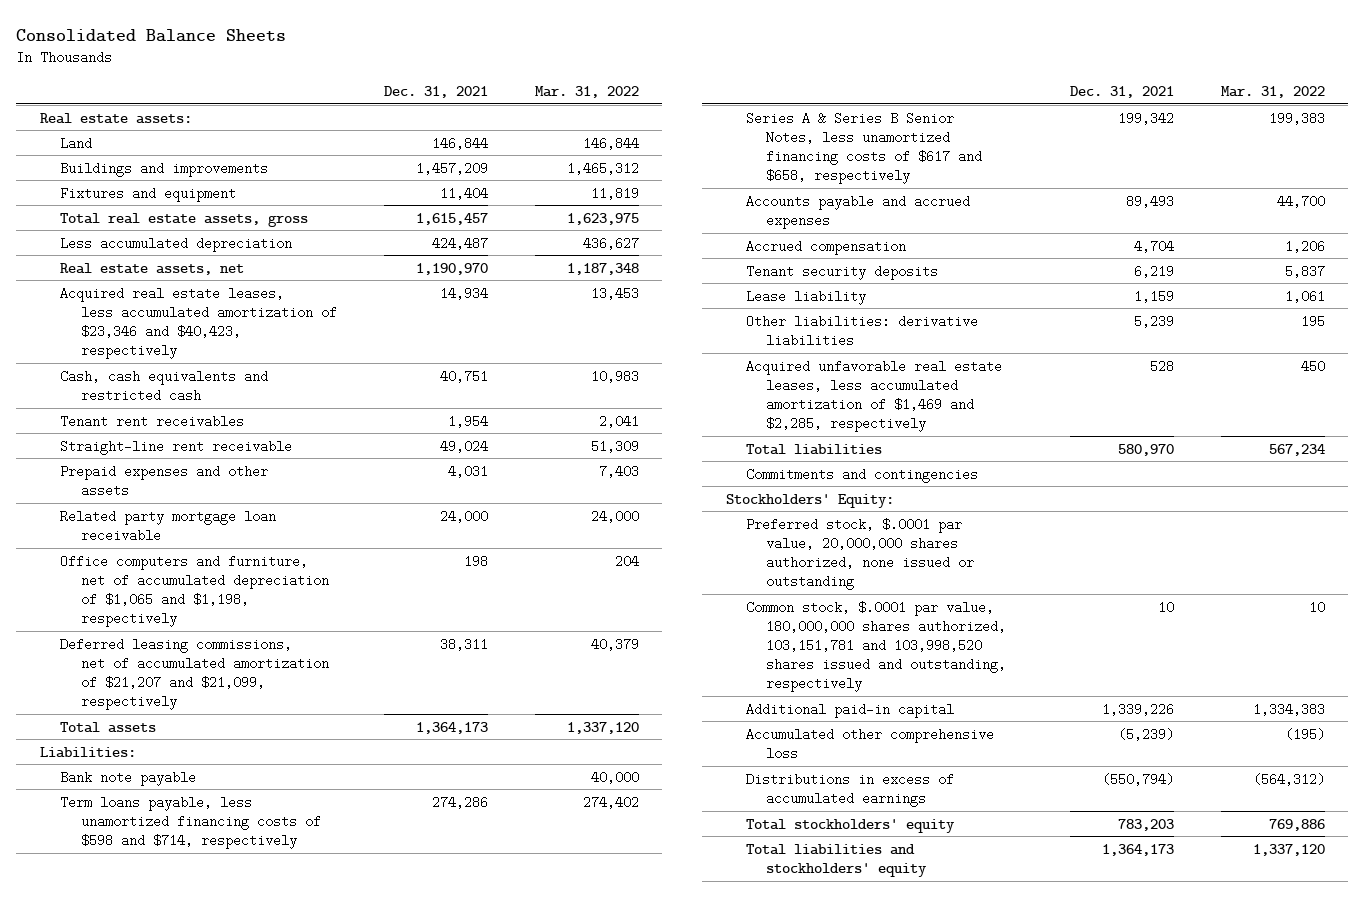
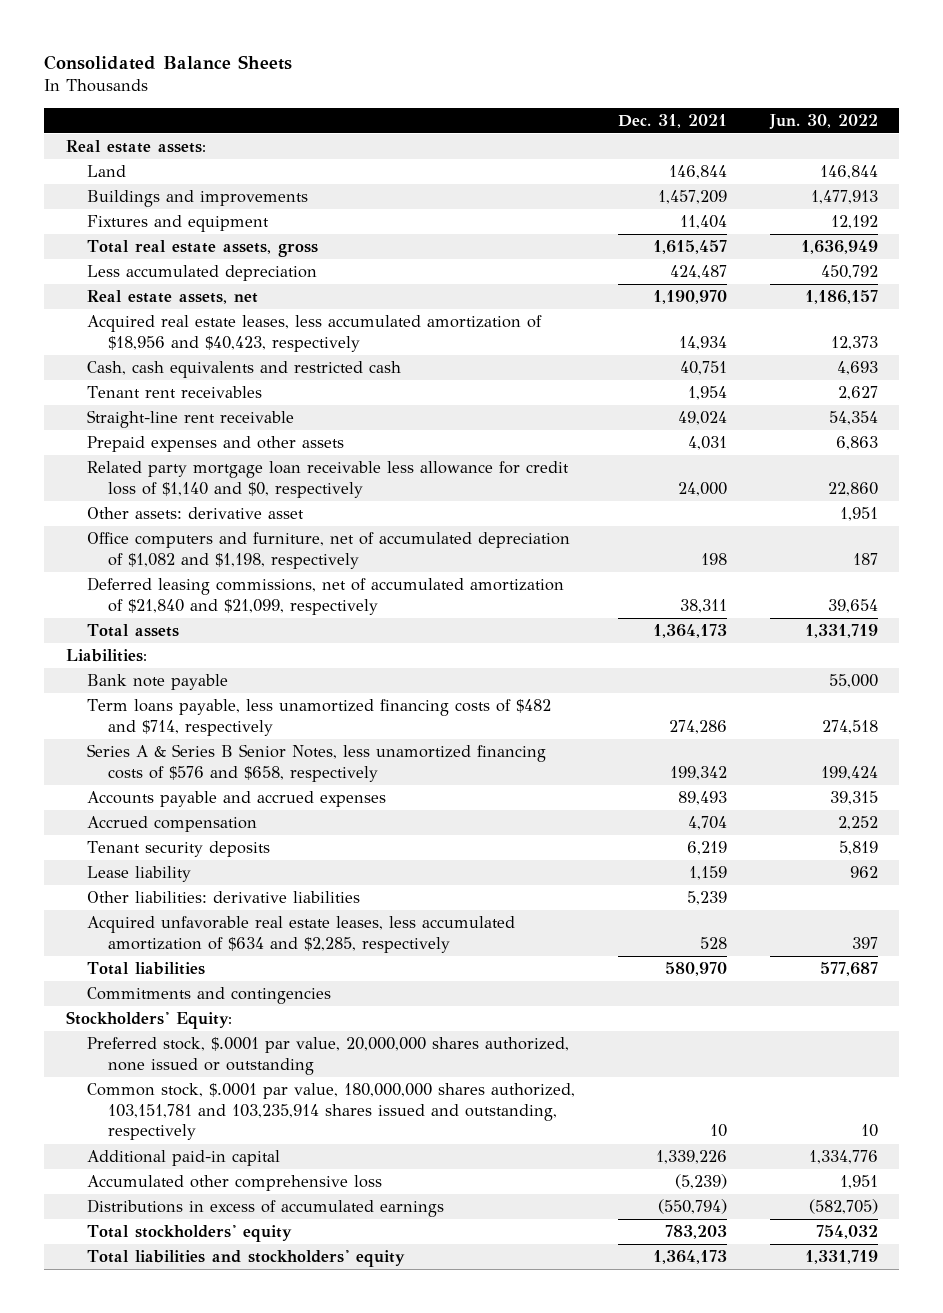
[534,86,639,99] Mar. 31, 2022 -> none
none -> [768,113,878,129] Jun. 30, 2022
[60,286,337,360] Acquired real estate leases, less accumulated amortization of $23,346 and $40,423, respectively -> [86,315,542,352] Acquired real estate leases, less accumulated amortization of $18,956 and $40,423, respectively
[60,509,277,542] Related party mortgage loan receivable -> none
none -> [86,461,569,498] Related party mortgage loan receivable less allowance for credit loss of $1,140 and $0, respectively
none -> [86,507,304,520] Other assets: derivative asset
[60,554,329,628] Office computers and furniture, net of accumulated depreciation of $1,065 and $1,198, respectively -> [86,532,570,569] Office computers and furniture, net of accumulated depreciation of $1,082 and $1,198, respectively
[60,637,329,711] Deferred leasing commissions, net of accumulated amortization of $21,207 and $21,099, respectively -> [86,577,564,615] Deferred leasing commissions, net of accumulated amortization of $21,840 and $21,099, respectively
[60,795,321,850] Term loans payable, less unamortized financing costs of $598 and $714, respectively -> [86,699,551,736] Term loans payable, less unamortized financing costs of $482 and $714, respectively
[746,111,983,185] Series A & Series B Senior Notes, less unamortized financing costs of $617 and $658, respectively -> [86,744,546,782] Series A & Series B Senior Notes, less unamortized financing costs of $576 and $658, respectively
[746,359,1003,433] Acquired unfavorable real estate leases, less accumulated amortization of $1,469 and $2,285, respectively -> [86,916,515,953] Acquired unfavorable real estate leases, less accumulated amortization of $634 and $2,285, respectively
[746,600,1007,693] Common stock, $.0001 par value, 180,000,000 shares authorized, 103,151,781 and 103,998,520 shares issued and outstanding, respectively -> [86,1083,575,1141] Common stock, $.0001 par value, 180,000,000 shares authorized, 103,151,781 and 103,235,914 shares issued and outstanding, respectively

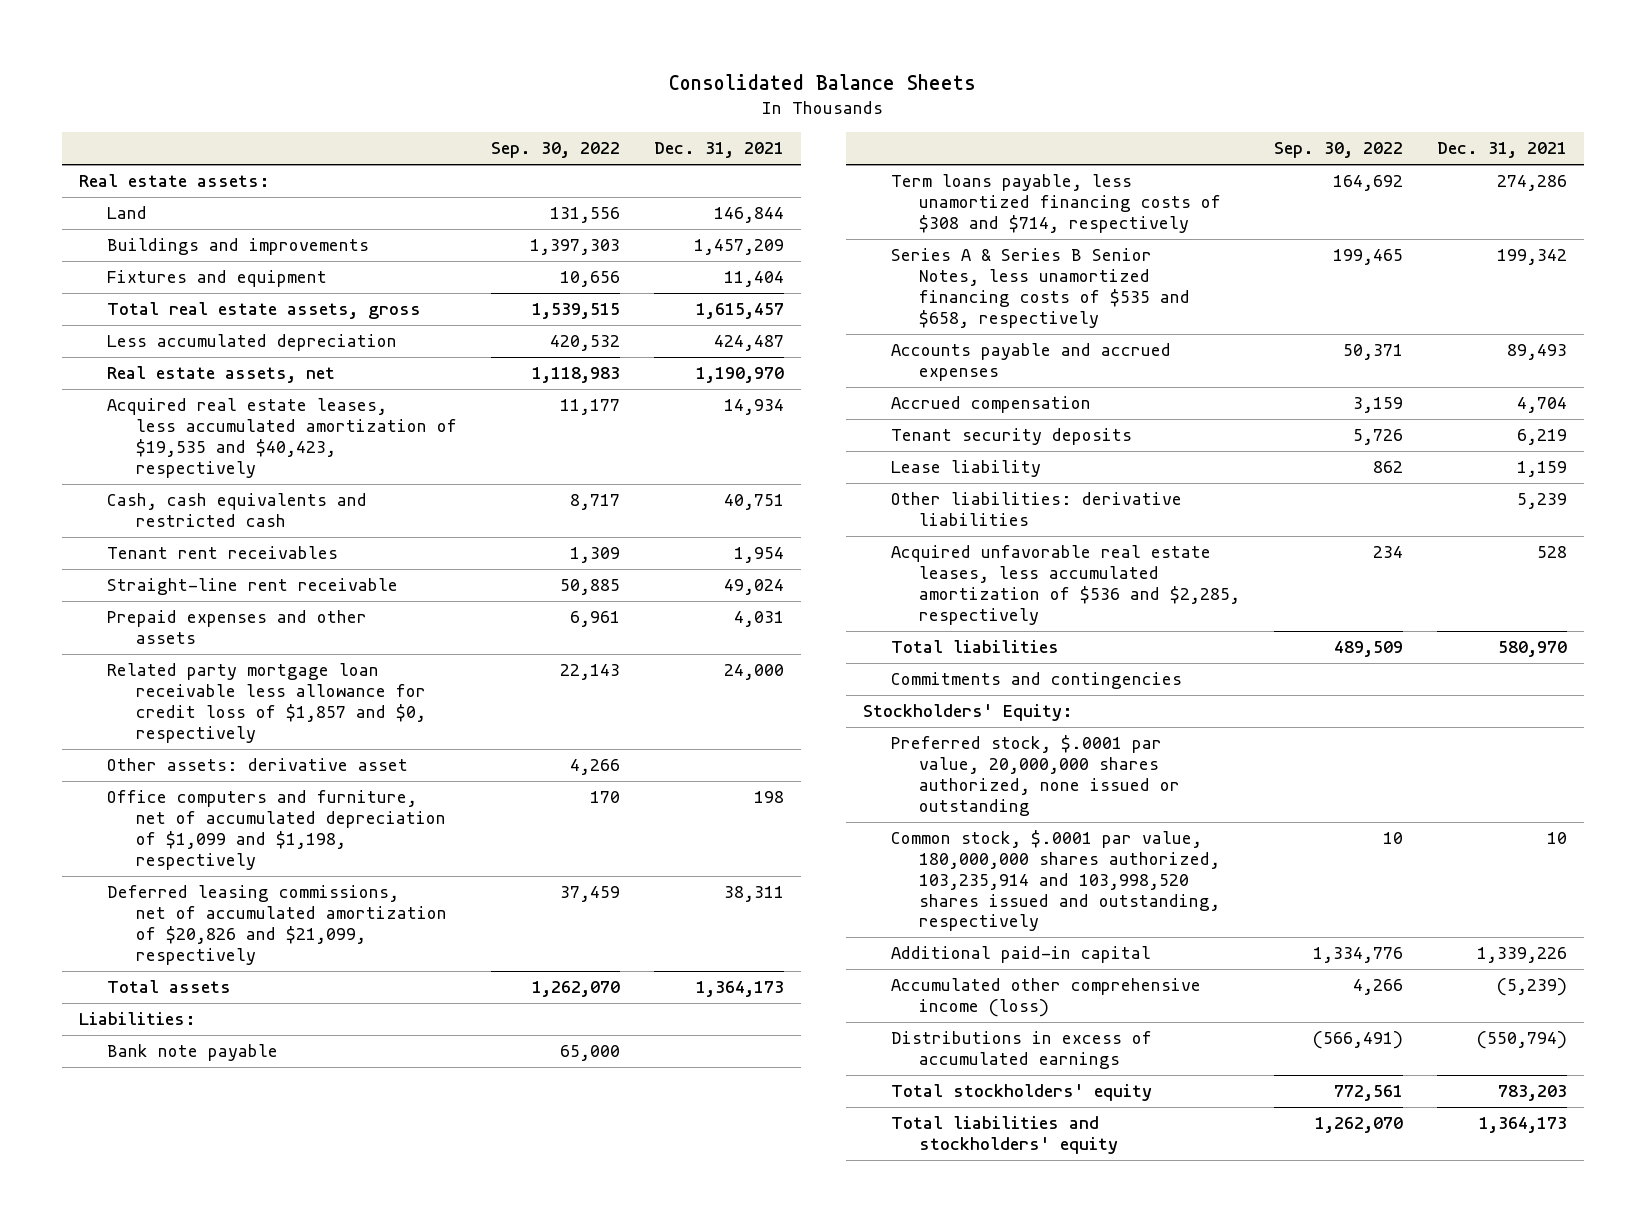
[768,113,878,129] Jun. 30, 2022 -> none
none -> [490,142,620,159] Sep. 30, 2022
[86,315,542,352] Acquired real estate leases, less accumulated amortization of $18,956 and $40,423, respectively -> [107,398,457,478] Acquired real estate leases, less accumulated amortization of $19,535 and $40,423, respectively
[86,461,569,498] Related party mortgage loan receivable less allowance for credit loss of $1,140 and $0, respectively -> [107,663,426,743] Related party mortgage loan receivable less allowance for credit loss of $1,857 and $0, respectively
[86,532,570,569] Office computers and furniture, net of accumulated depreciation of $1,082 and $1,198, respectively -> [107,790,446,870] Office computers and furniture, net of accumulated depreciation of $1,099 and $1,198, respectively
[86,577,564,615] Deferred leasing commissions, net of accumulated amortization of $21,840 and $21,099, respectively -> [107,885,447,965] Deferred leasing commissions, net of accumulated amortization of $20,826 and $21,099, respectively
[86,699,551,736] Term loans payable, less unamortized financing costs of $482 and $714, respectively -> [890,174,1222,233] Term loans payable, less unamortized financing costs of $308 and $714, respectively
[86,744,546,782] Series A & Series B Senior Notes, less unamortized financing costs of $576 and $658, respectively -> [890,248,1191,328] Series A & Series B Senior Notes, less unamortized financing costs of $535 and $658, respectively
[86,916,515,953] Acquired unfavorable real estate leases, less accumulated amortization of $634 and $2,285, respectively -> [890,545,1241,625] Acquired unfavorable real estate leases, less accumulated amortization of $536 and $2,285, respectively
[86,1083,575,1141] Common stock, $.0001 par value, 180,000,000 shares authorized, 103,151,781 and 103,235,914 shares issued and outstanding, respectively -> [890,830,1221,932] Common stock, $.0001 par value, 180,000,000 shares authorized, 103,235,914 and 103,998,520 shares issued and outstanding, respectively
[86,1175,382,1192] Accumulated other comprehensive loss -> [890,978,1201,1018] Accumulated other comprehensive income (loss)

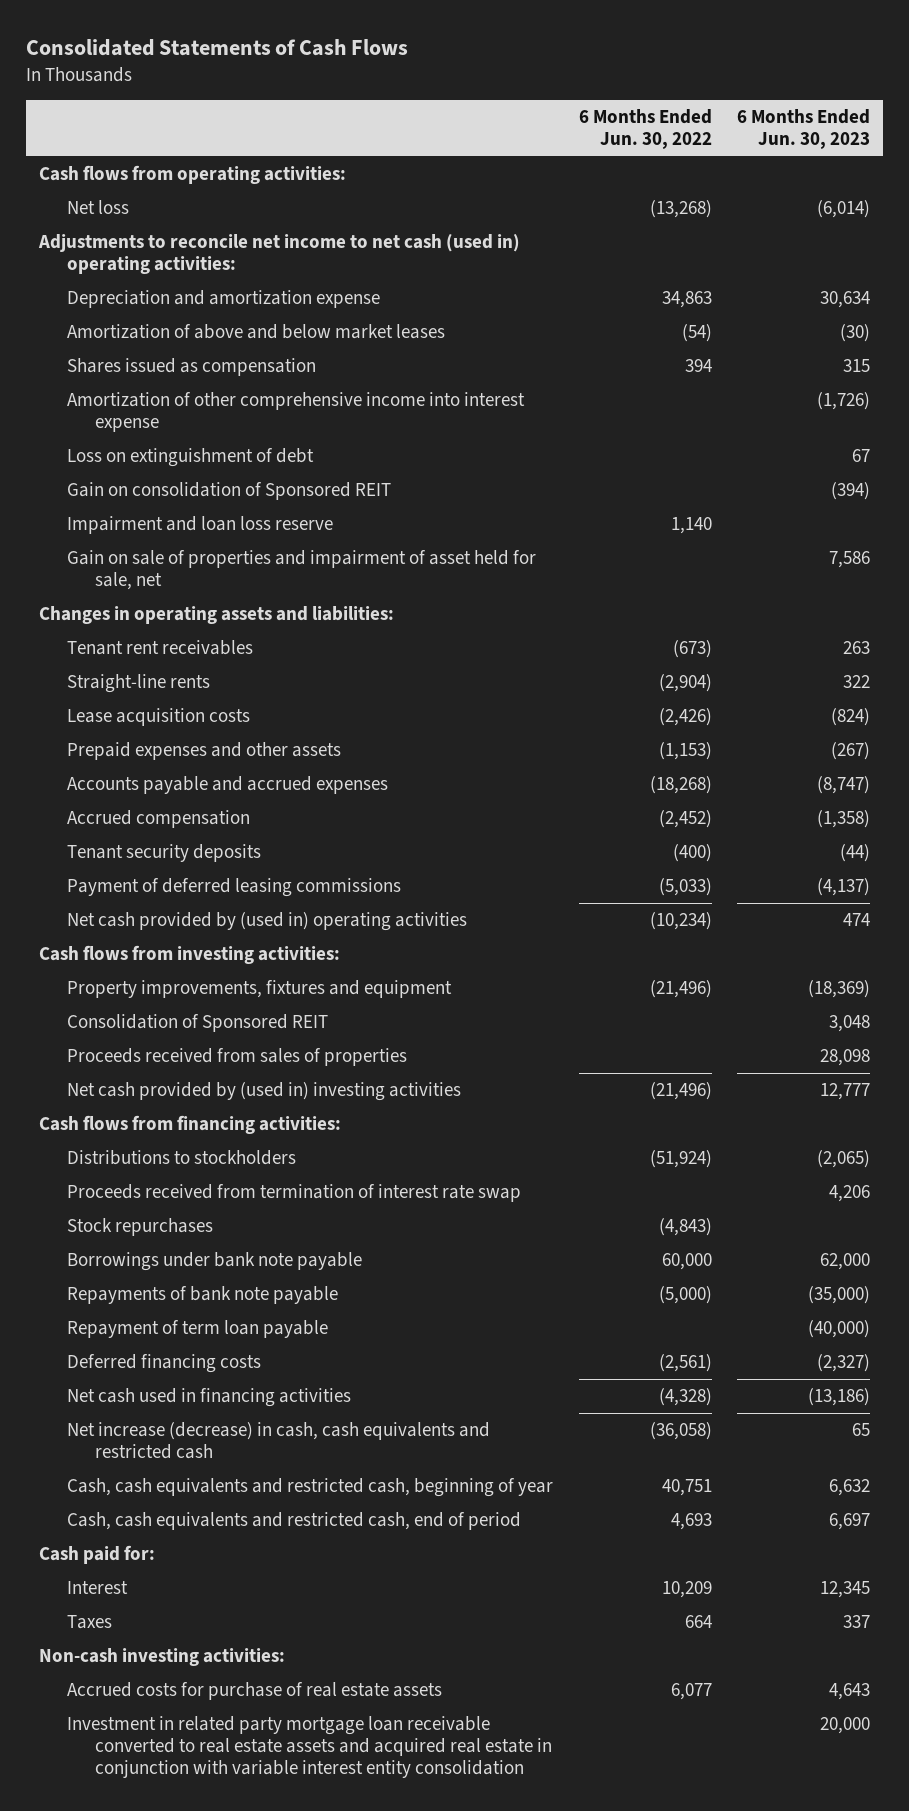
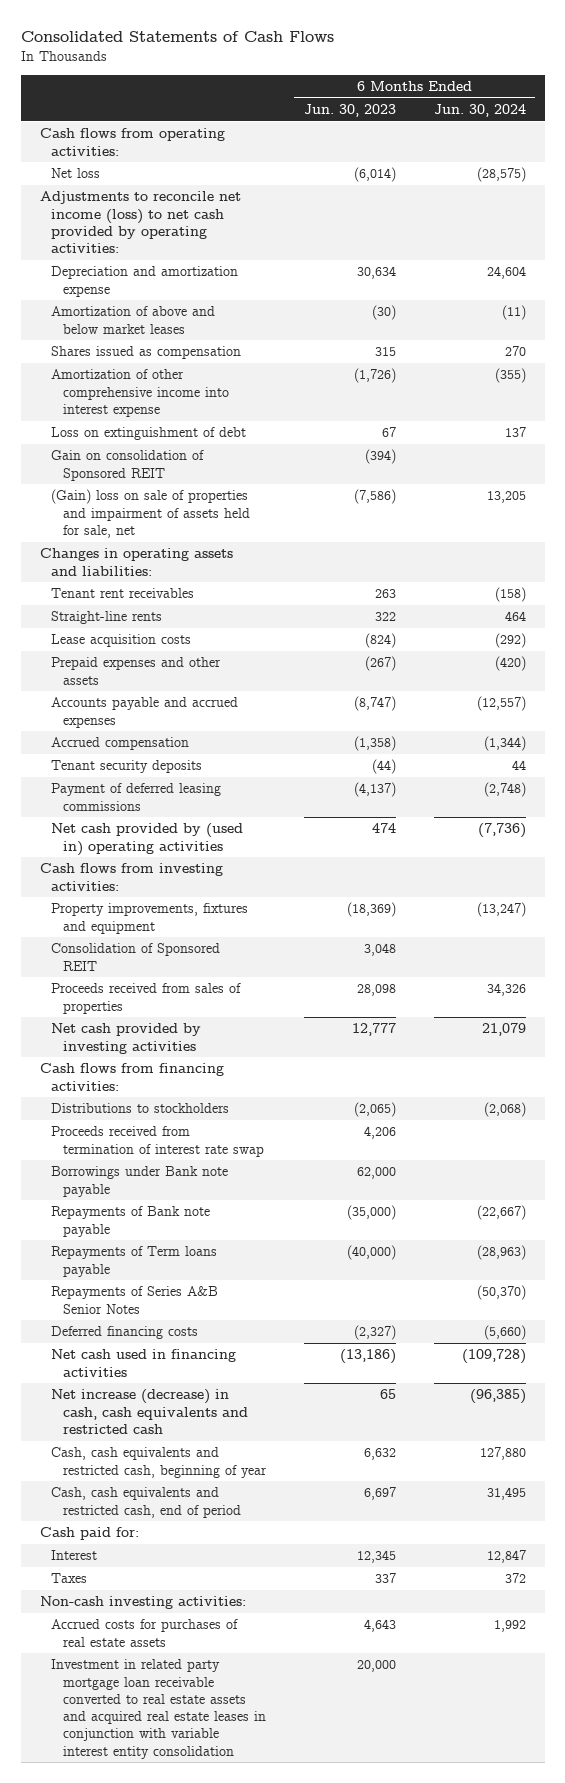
[578,109,712,150] 6 Months Ended Jun. 30, 2022 -> none
none -> [433,103,526,117] Jun. 30, 2024
[37,234,520,275] Adjustments to reconcile net income to net cash (used in) operating activities: -> [39,191,241,254] Adjustments to reconcile net income (loss) to net cash provided by operating activities:
[66,516,333,535] Impairment and loan loss reserve -> none
[66,550,536,591] Gain on sale of properties and impairment of asset held for sale, net -> [51,489,250,538] (Gain) loss on sale of properties and impairment of assets held for sale, net
[829,551,871,569] 7,586 -> [353,489,396,505] (7,586)
[66,1082,461,1102] Net cash provided by (used in) investing activities -> [51,1023,202,1054] Net cash provided by investing activities
[66,1218,213,1237] Stock repurchases -> none
[66,1252,362,1272] Borrowings under bank note payable -> [51,1166,229,1197] Borrowings under Bank note payable
[66,1286,338,1305] Repayments of bank note payable -> [51,1206,211,1237] Repayments of Bank note payable
[66,1320,328,1339] Repayment of term loan payable -> [51,1246,218,1277] Repayments of Term loans payable
none -> [51,1286,219,1314] Repayments of Series A&B Senior Notes
[66,1682,442,1701] Accrued costs for purchase of real estate assets -> [51,1619,239,1647] Accrued costs for purchases of real estate assets
[66,1716,553,1779] Investment in related party mortgage loan receivable converted to real estate assets and acquired real estate in conjunction with variable interest entity consolidation -> [51,1659,266,1759] Investment in related party mortgage loan receivable converted to real estate assets and acquired real estate leases in conjunction with variable interest entity consolidation

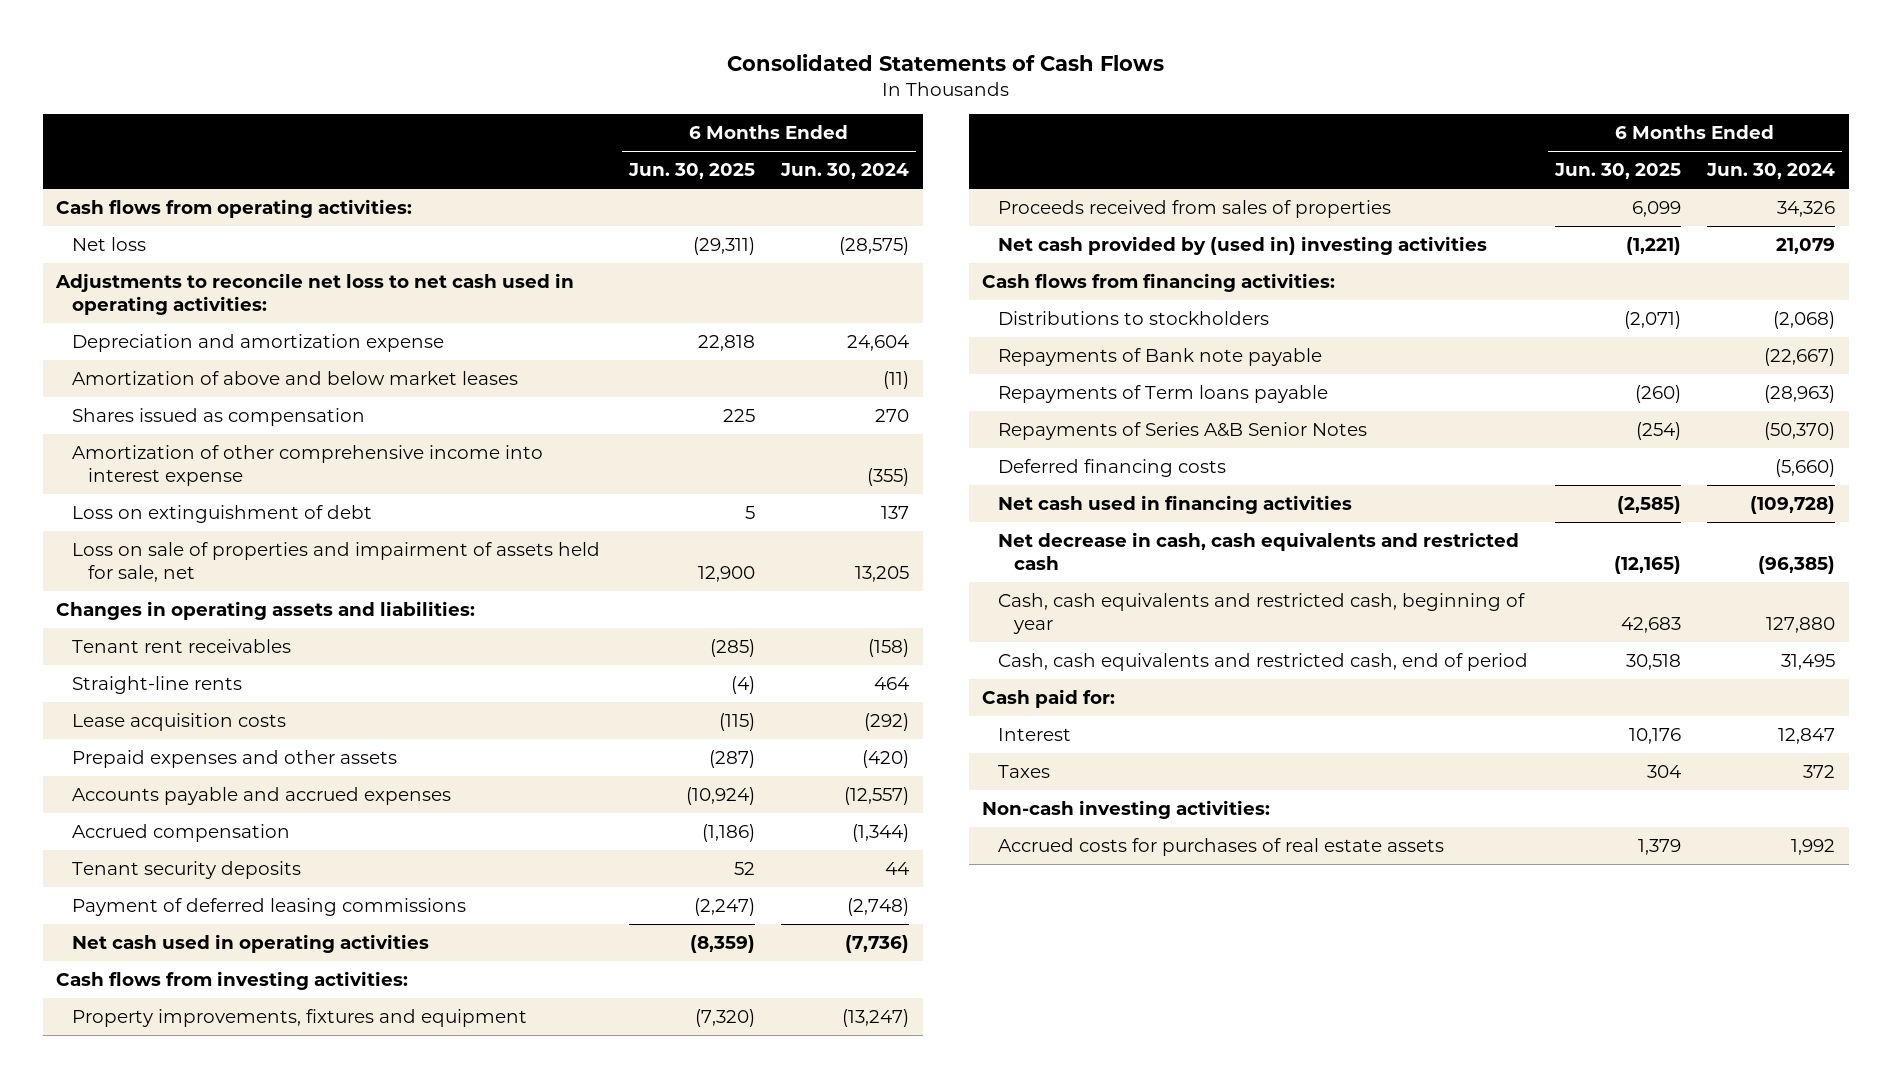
[303,103,396,117] Jun. 30, 2023 -> none
none -> [627,163,755,180] Jun. 30, 2025
[39,191,241,254] Adjustments to reconcile net income (loss) to net cash provided by operating activities: -> [54,272,574,316] Adjustments to reconcile net loss to net cash used in operating activities:
[51,450,205,481] Gain on consolidation of Sponsored REIT -> none
[51,489,250,538] (Gain) loss on sale of properties and impairment of assets held for sale, net -> [71,541,600,583] Loss on sale of properties and impairment of assets held for sale, net
[51,823,244,856] Net cash provided by (used in) operating activities -> [71,933,429,953] Net cash used in operating activities
[51,943,221,971] Consolidation of Sponsored REIT -> none
[51,1023,202,1054] Net cash provided by investing activities -> [997,235,1487,255] Net cash provided by (used in) investing activities
[51,1126,264,1157] Proceeds received from termination of interest rate swap -> none
[51,1166,229,1197] Borrowings under Bank note payable -> none
[51,1389,248,1434] Net increase (decrease) in cash, cash equivalents and restricted cash -> [997,531,1519,571] Net decrease in cash, cash equivalents and restricted cash
[51,1659,266,1759] Investment in related party mortgage loan receivable converted to real estate assets and acquired real estate leases in conjunction with variable interest entity consolidation -> none

